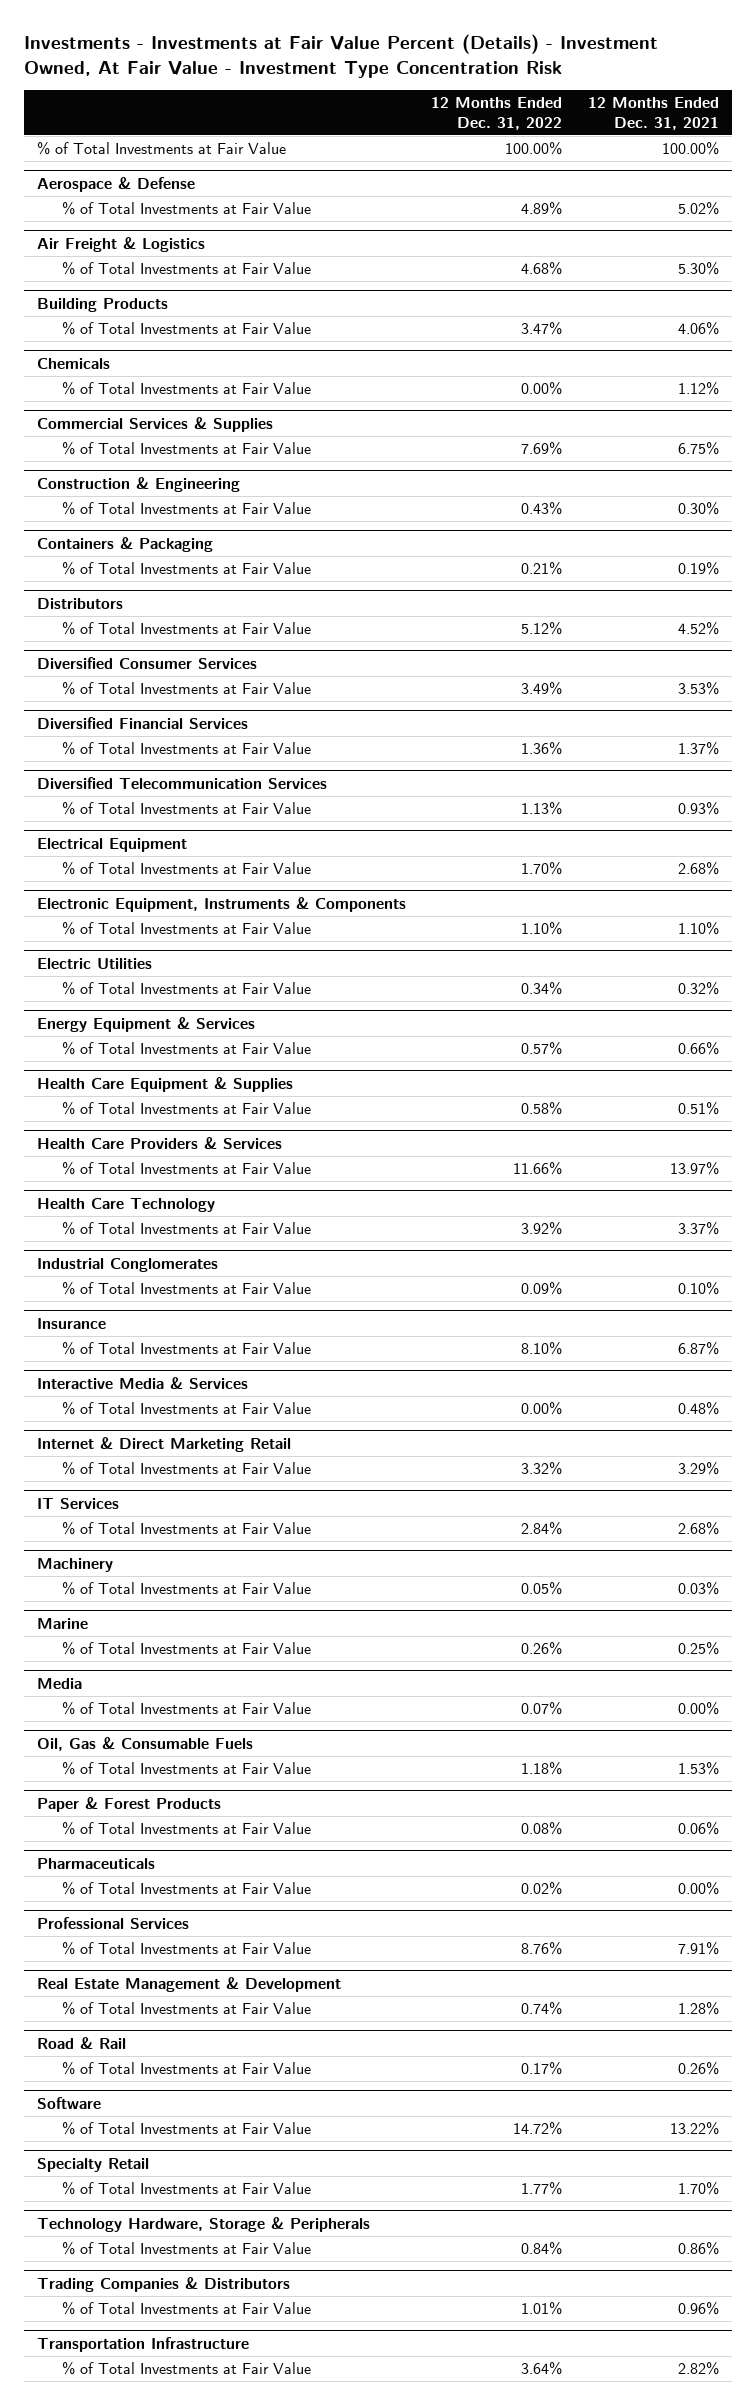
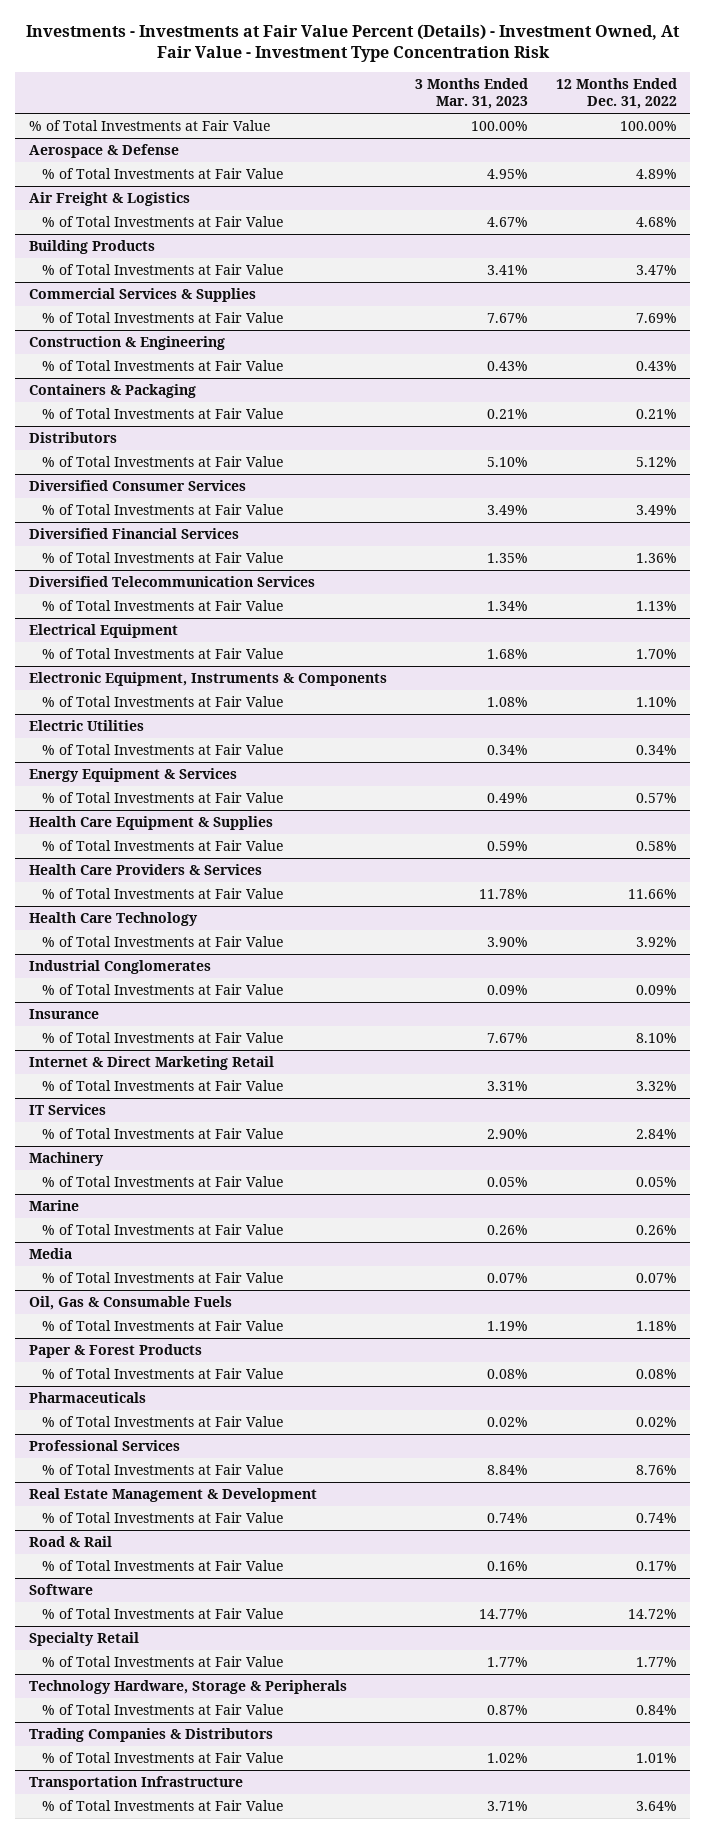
[587,97,719,130] 12 Months Ended Dec. 31, 2021 -> none
none -> [414,77,528,110] 3 Months Ended Mar. 31, 2023
[36,357,110,369] Chemicals -> none
[62,381,312,396] % of Total Investments at Fair Value -> none
[36,1376,248,1389] Interactive Media & Services -> none
[62,1401,312,1416] % of Total Investments at Fair Value -> none

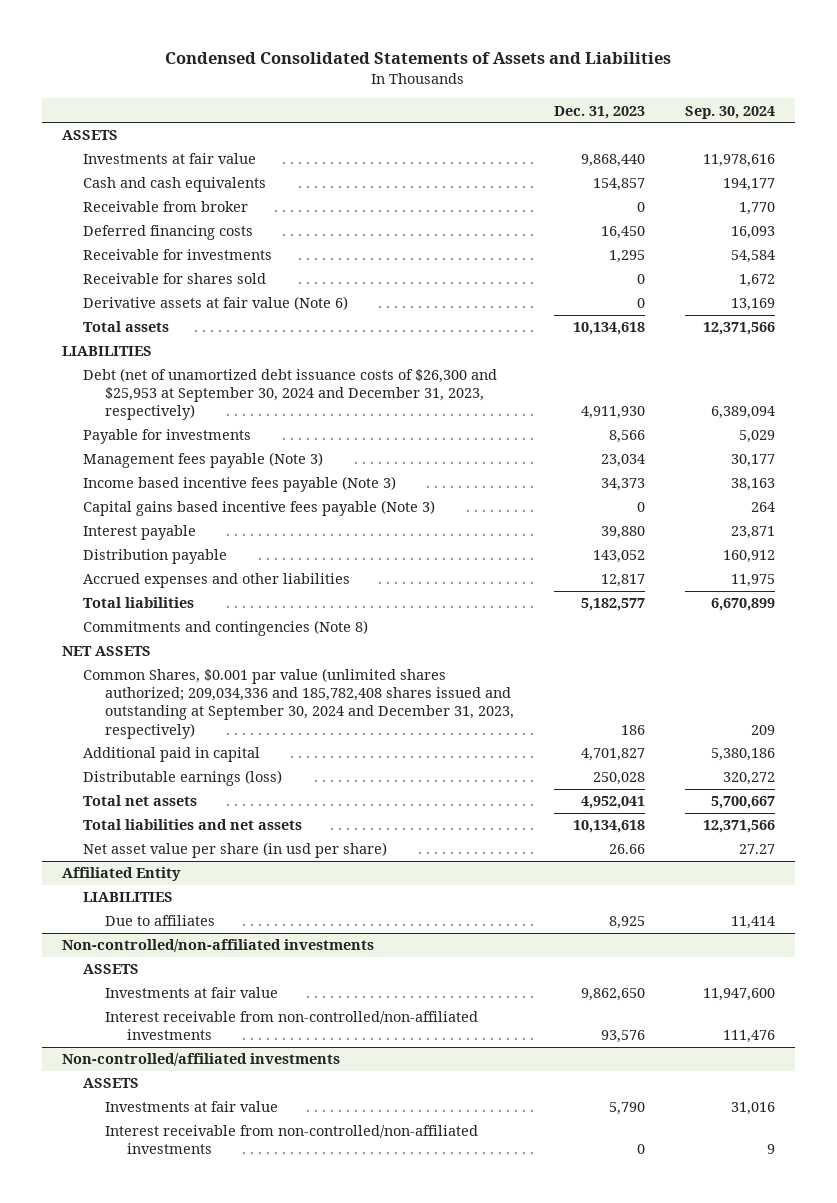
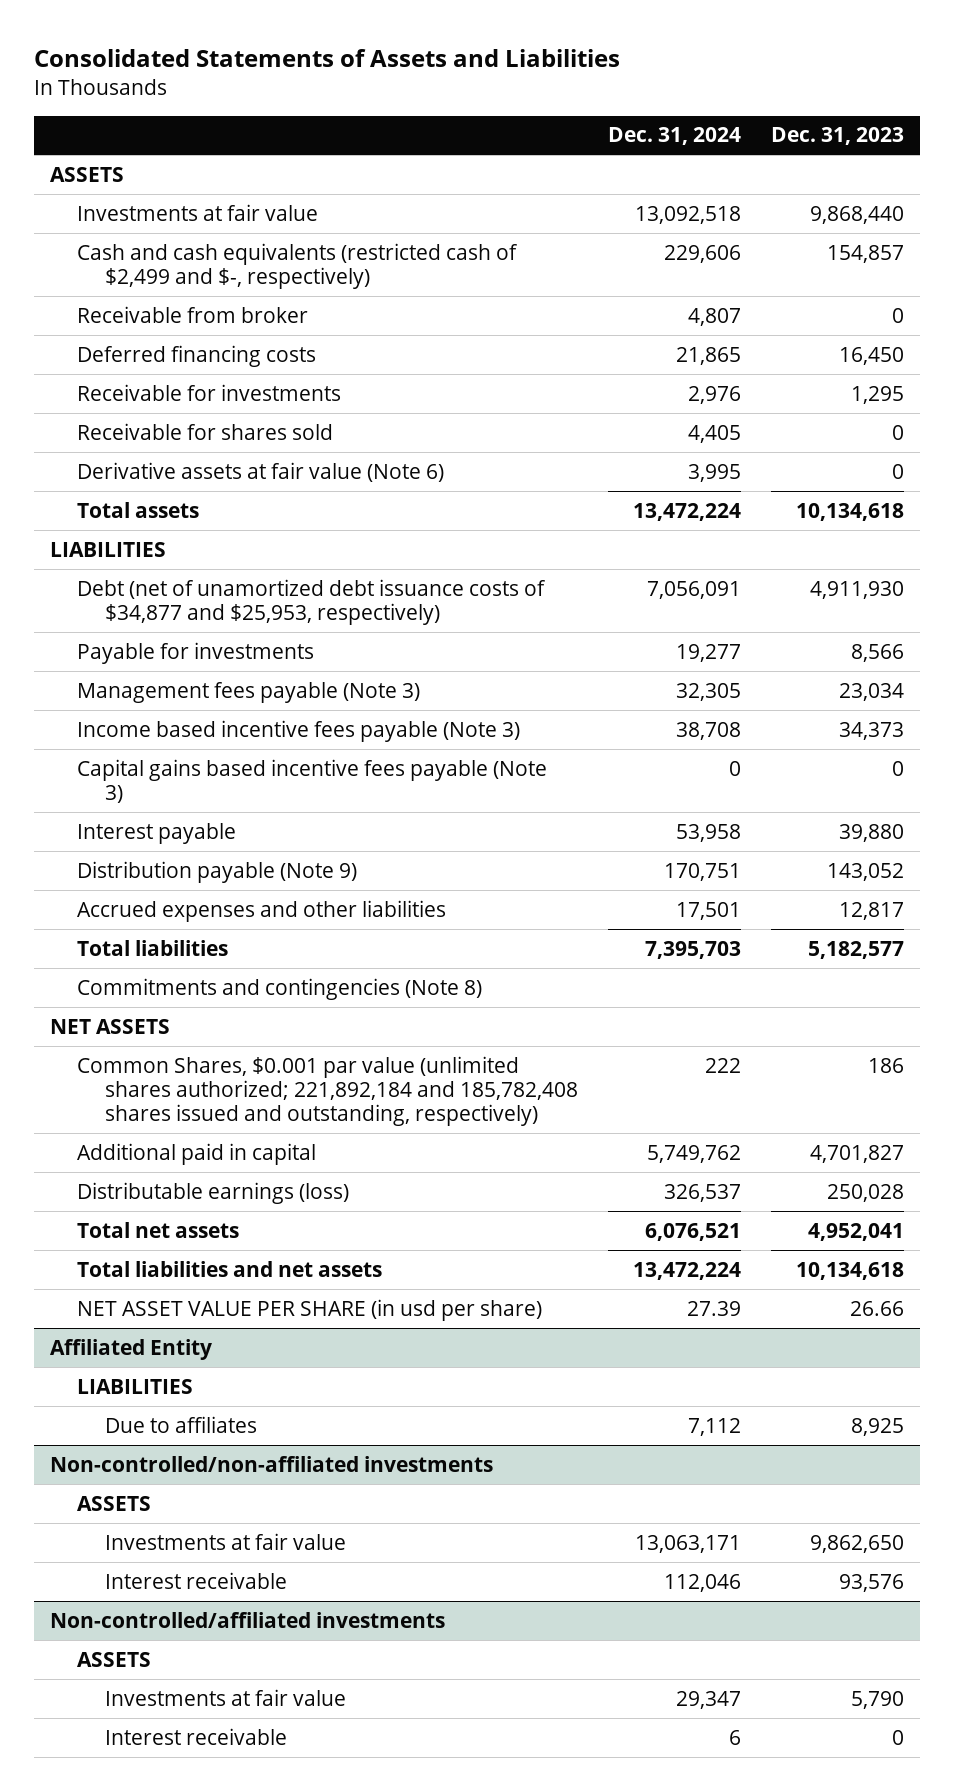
[165,52,672,65] Condensed Consolidated Statements of Assets and Liabilities -> [34,48,621,67] Consolidated Statements of Assets and Liabilities
[685,105,776,119] Sep. 30, 2024 -> none
none -> [608,127,742,146] Dec. 31, 2024
[83,177,267,193] Cash and cash equivalents -> [77,242,519,290] Cash and cash equivalents (restricted cash of $2,499 and $-, respectively)
[83,368,498,421] Debt (net of unamortized debt issuance costs of $26,300 and $25,953 at September 30, 2024 and December 31, 2023, respectively) -> [77,578,547,626] Debt (net of unamortized debt issuance costs of $34,877 and $25,953, respectively)
[83,549,228,565] Distribution payable -> [77,860,358,883] Distribution payable (Note 9)
[83,668,514,739] Common Shares, $0.001 par value (unlimited shares authorized; 209,034,336 and 185,782,408 shares issued and outstanding at September 30, 2024 and December 31, 2023, respectively) -> [77,1055,578,1127] Common Shares, $0.001 par value (unlimited shares authorized; 221,892,184 and 185,782,408 shares issued and outstanding, respectively)
[83,842,388,859] Net asset value per share (in usd per share) -> [77,1298,543,1321] NET ASSET VALUE PER SHARE (in usd per share)
[104,1011,478,1041] Interest receivable from non-controlled/non-affiliated investments -> [104,1571,287,1589] Interest receivable
[104,1125,478,1155] Interest receivable from non-controlled/non-affiliated investments -> [104,1727,287,1745] Interest receivable

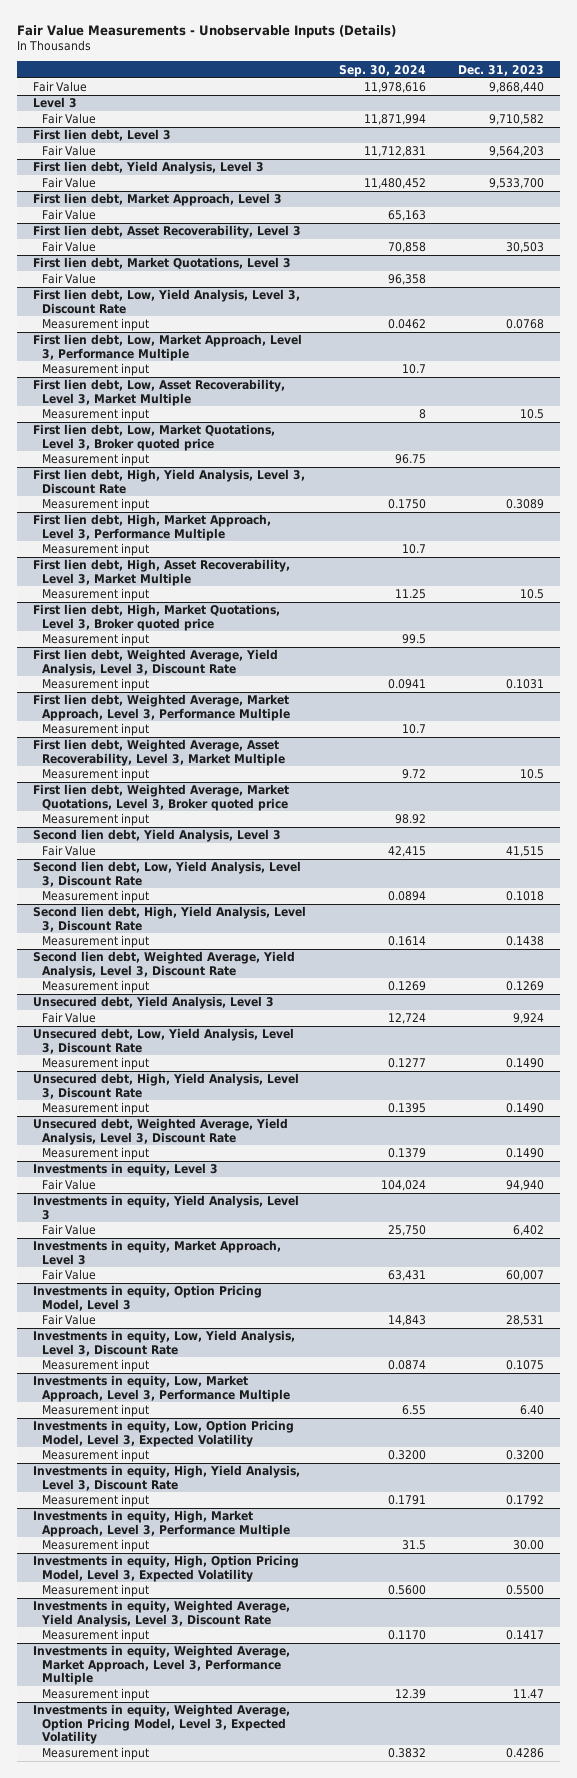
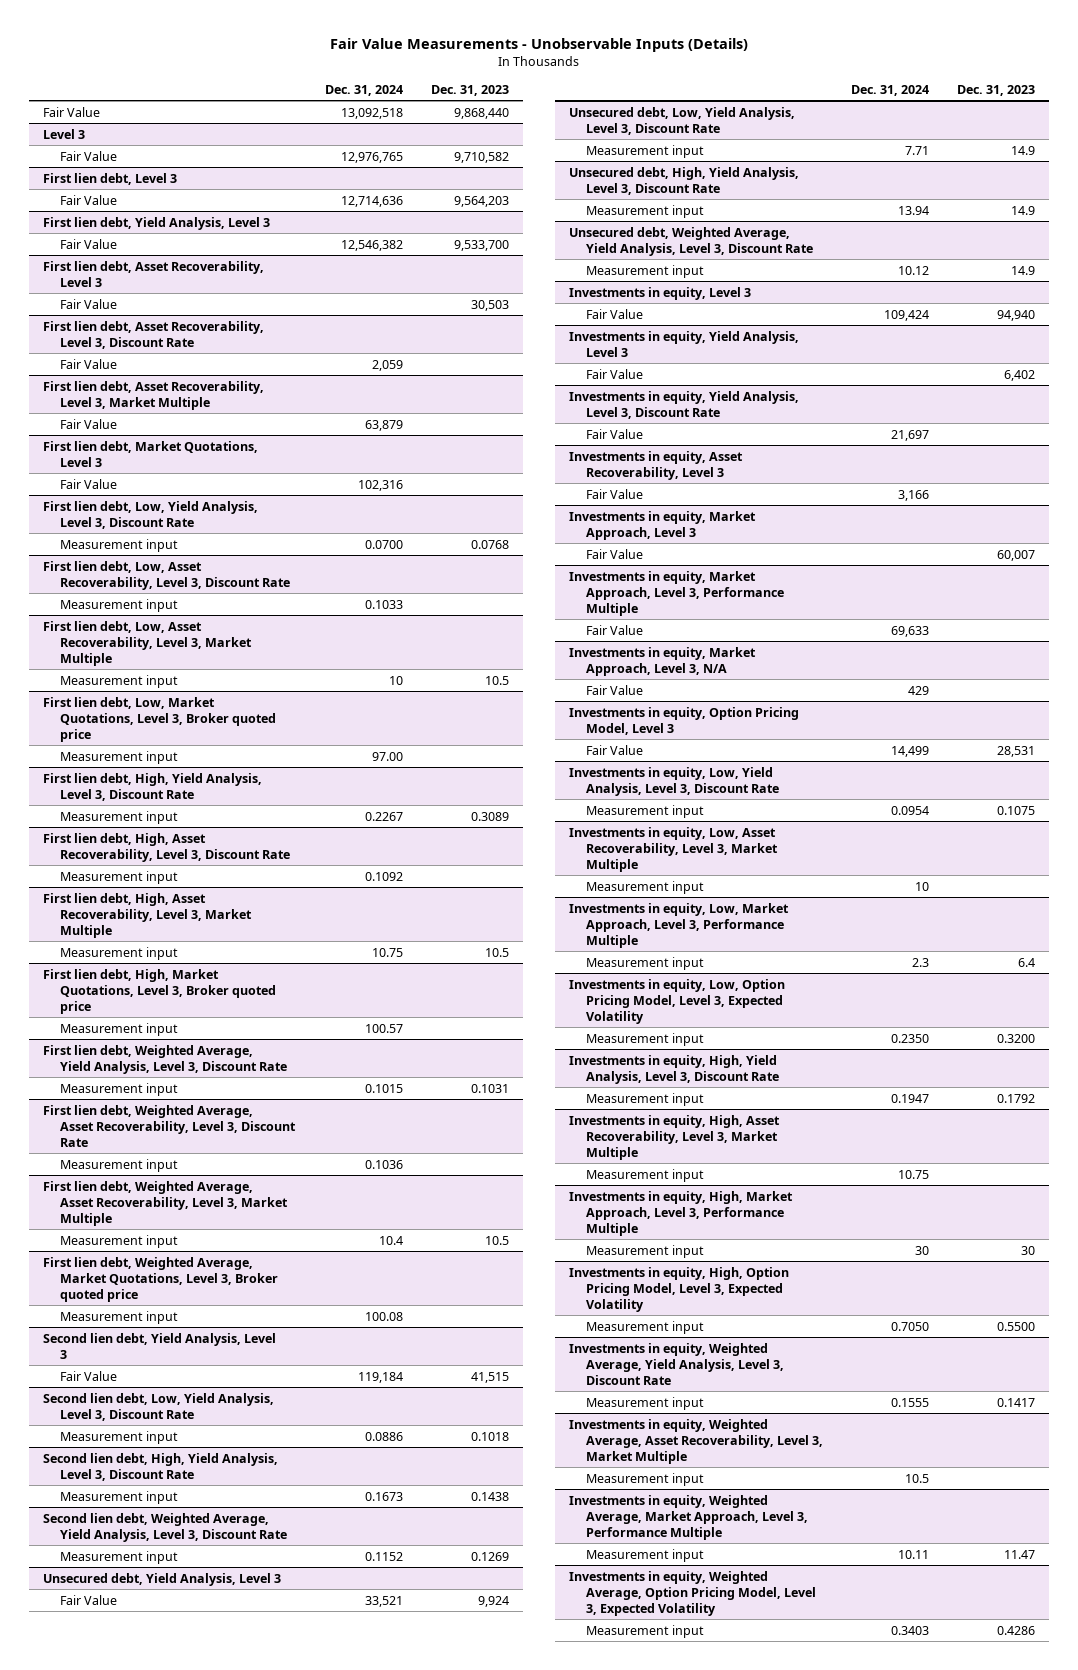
[338,64,426,77] Sep. 30, 2024 -> none
none -> [324,84,403,96] Dec. 31, 2024
[33,193,283,207] First lien debt, Market Approach, Level 3 -> none
[41,209,96,221] Fair Value -> none
none -> [43,320,265,349] First lien debt, Asset Recoverability, Level 3, Discount Rate
none -> [59,358,117,369] Fair Value
none -> [43,380,265,410] First lien debt, Asset Recoverability, Level 3, Market Multiple
none -> [59,418,117,429] Fair Value
[33,334,303,361] First lien debt, Low, Market Approach, Level 3, Performance Multiple -> none
none -> [43,560,290,590] First lien debt, Low, Asset Recoverability, Level 3, Discount Rate
[33,514,272,541] First lien debt, High, Market Approach, Level 3, Performance Multiple -> none
none -> [43,832,290,862] First lien debt, High, Asset Recoverability, Level 3, Discount Rate
[33,694,290,721] First lien debt, Weighted Average, Market Approach, Level 3, Performance Multiple -> none
none -> [43,1104,296,1147] First lien debt, Weighted Average, Asset Recoverability, Level 3, Discount Rate
[506,1058,545,1069] 0.1490 -> [1011,145,1036,155] 14.9
[506,1103,545,1114] 0.1490 -> [1011,205,1036,215] 14.9
[506,1148,545,1159] 0.1490 -> [1011,265,1036,275] 14.9
none -> [569,390,800,419] Investments in equity, Yield Analysis, Level 3, Discount Rate
none -> [585,428,643,439] Fair Value
none -> [569,450,744,480] Investments in equity, Asset Recoverability, Level 3
none -> [585,488,643,499] Fair Value
none -> [569,570,784,616] Investments in equity, Market Approach, Level 3, Performance Multiple
none -> [585,624,643,635] Fair Value
none -> [569,646,757,676] Investments in equity, Market Approach, Level 3, N/A
none -> [585,684,643,695] Fair Value
none -> [569,826,778,872] Investments in equity, Low, Asset Recoverability, Level 3, Market Multiple
none -> [585,880,704,894] Measurement input
[520,1405,545,1416] 6.40 -> [1018,957,1036,967] 6.4
none -> [569,1114,781,1160] Investments in equity, High, Asset Recoverability, Level 3, Market Multiple
none -> [585,1168,704,1182] Measurement input
[513,1540,545,1551] 30.00 -> [1021,1245,1036,1255] 30
none -> [569,1418,823,1464] Investments in equity, Weighted Average, Asset Recoverability, Level 3, Market Multiple
none -> [585,1472,704,1486] Measurement input

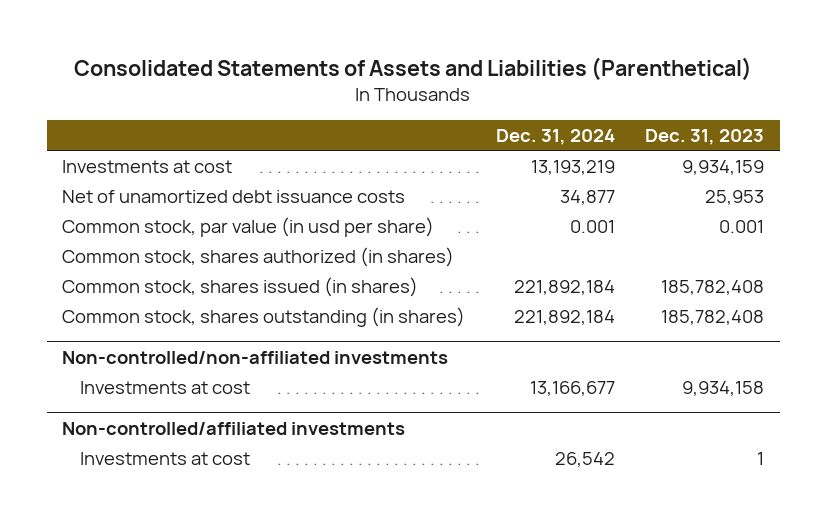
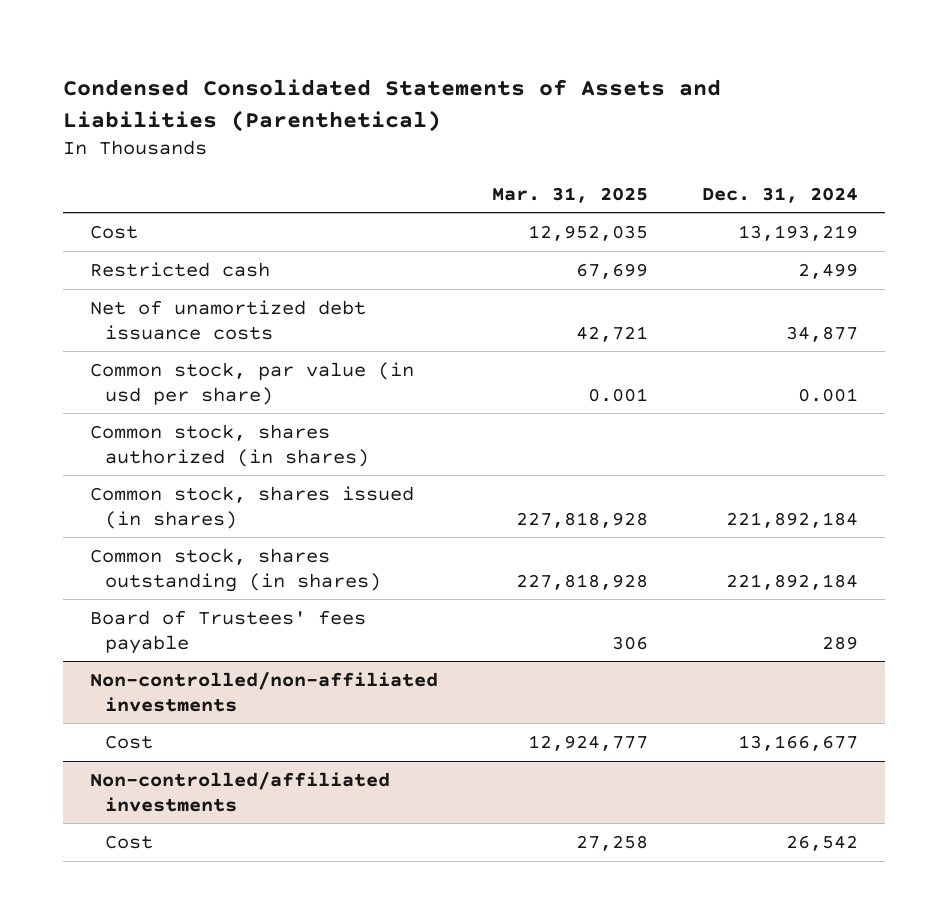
[74,56,753,81] Consolidated Statements of Assets and Liabilities (Parenthetical) -> [62,78,721,132] Condensed Consolidated Statements of Assets and Liabilities (Parenthetical)
[645,128,765,145] Dec. 31, 2023 -> none
none -> [492,186,649,203] Mar. 31, 2025
[62,159,233,173] Investments at cost -> [89,224,138,239] Cost
none -> [89,261,270,277] Restricted cash
none -> [89,609,366,654] Board of Trustees' fees payable
[80,380,251,394] Investments at cost -> [104,734,153,749] Cost
[80,451,251,465] Investments at cost -> [104,834,153,849] Cost

